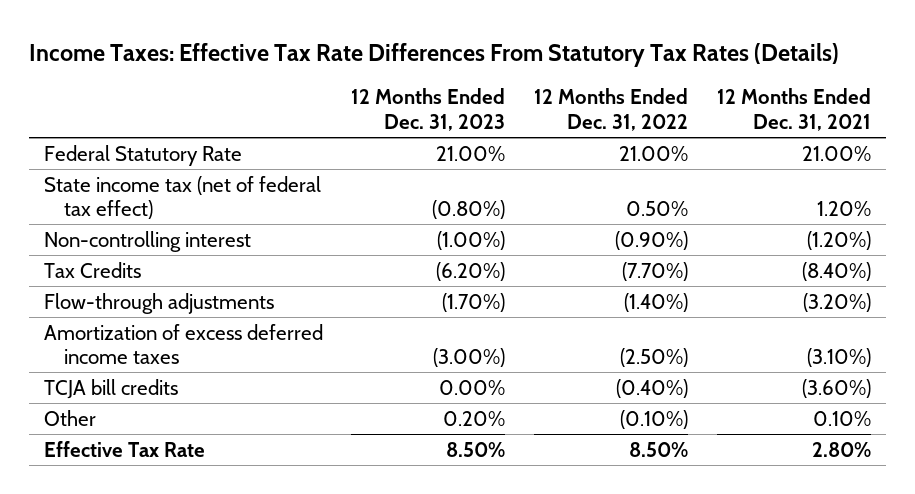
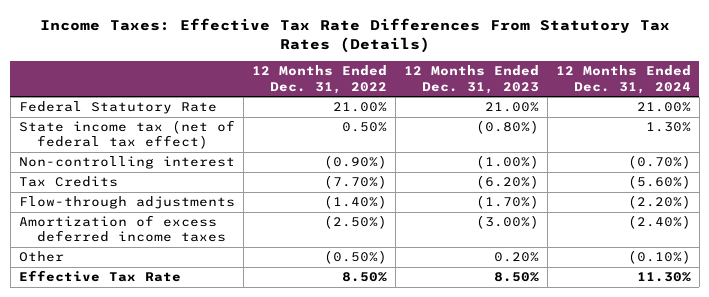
[717,88,872,131] 12 Months Ended Dec. 31, 2021 -> none
none -> [555,65,691,94] 12 Months Ended Dec. 31, 2024
[43,378,178,399] TCJA bill credits -> none
[620,409,689,429] (0.10%) -> [323,250,387,265] (0.50%)

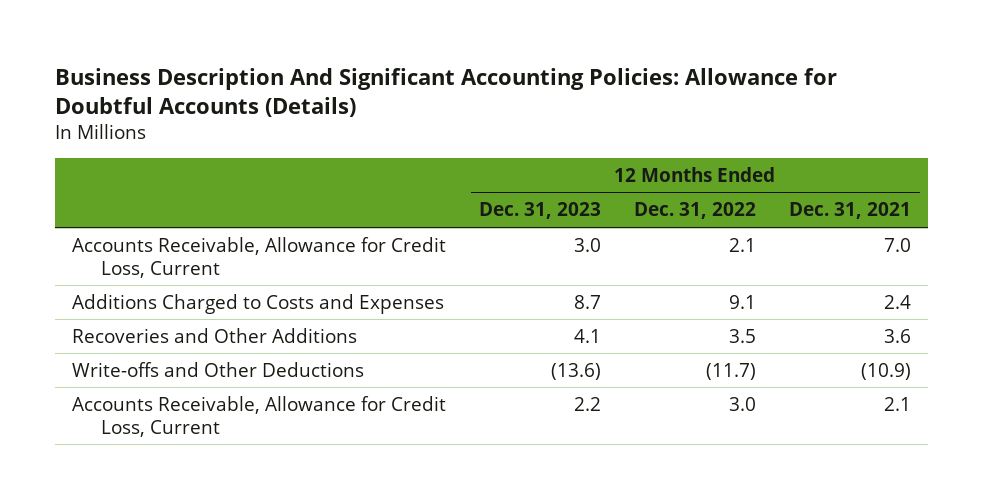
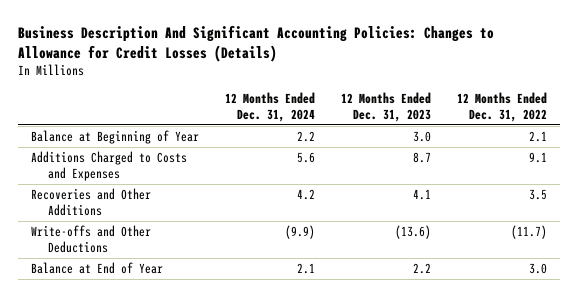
[55,67,838,117] Business Description And Significant Accounting Policies: Allowance for Doubtful Accounts (Details) -> [17,24,494,62] Business Description And Significant Accounting Policies: Changes to Allowance for Credit Losses (Details)
[789,202,912,220] Dec. 31, 2021 -> none
none -> [224,91,315,122] 12 Months Ended Dec. 31, 2024
[71,236,446,278] Accounts Receivable, Allowance for Credit Loss, Current -> [30,129,199,144] Balance at Beginning of Year
[71,395,446,437] Accounts Receivable, Allowance for Credit Loss, Current -> [30,261,163,274] Balance at End of Year

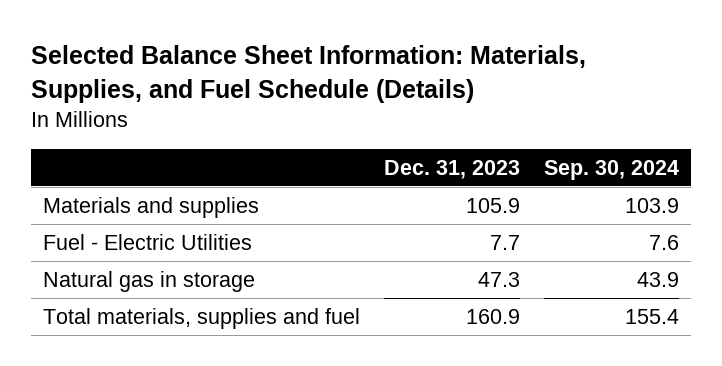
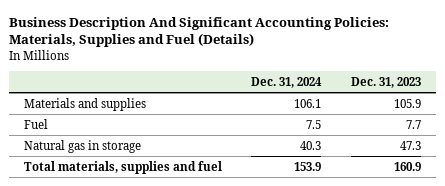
[30,45,586,103] Selected Balance Sheet Information: Materials, Supplies, and Fuel Schedule (Details) -> [9,16,390,48] Business Description And Significant Accounting Policies: Materials, Supplies and Fuel (Details)
[543,159,679,180] Sep. 30, 2024 -> none
none -> [251,76,323,88] Dec. 31, 2024
[42,233,252,250] Fuel - Electric Utilities -> [23,118,48,129] Fuel

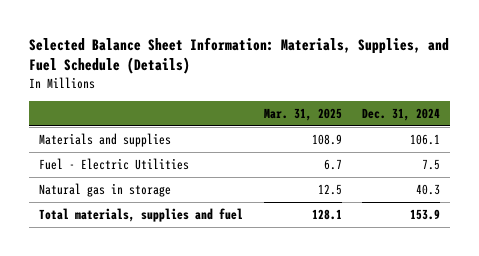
[9,16,390,48] Business Description And Significant Accounting Policies: Materials, Supplies and Fuel (Details) -> [29,36,450,75] Selected Balance Sheet Information: Materials, Supplies, and Fuel Schedule (Details)
[350,76,421,88] Dec. 31, 2023 -> none
none -> [263,108,342,122] Mar. 31, 2025
[23,118,48,129] Fuel -> [39,157,190,170] Fuel - Electric Utilities

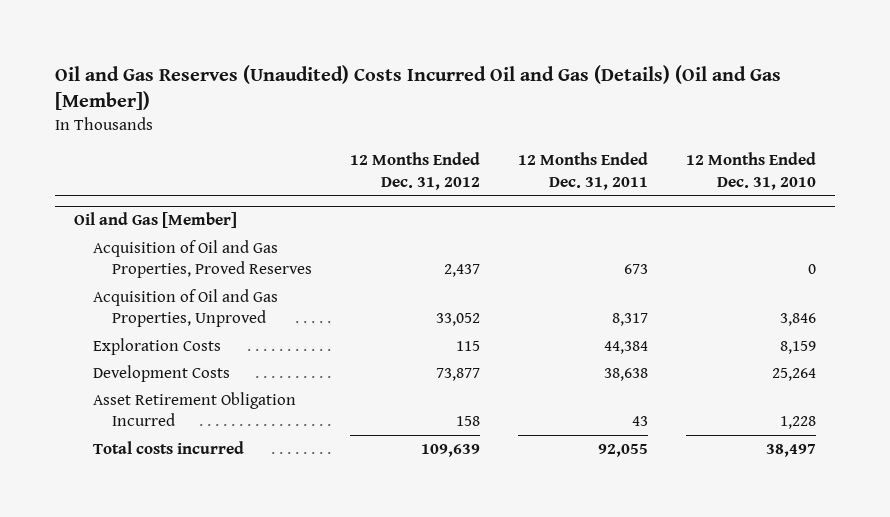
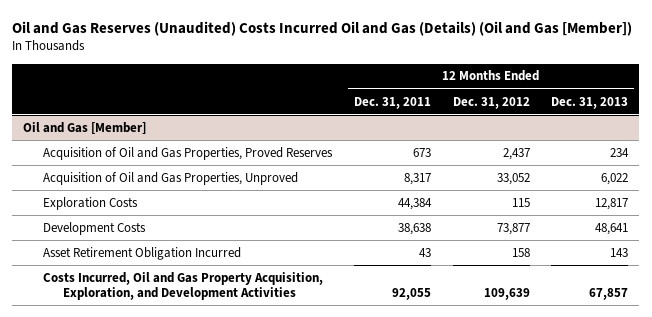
[686,152,817,190] 12 Months Ended Dec. 31, 2010 -> none
none -> [551,96,629,109] Dec. 31, 2013
[93,440,245,454] Total costs incurred -> [43,271,324,301] Costs Incurred, Oil and Gas Property Acquisition, Exploration, and Development Activities

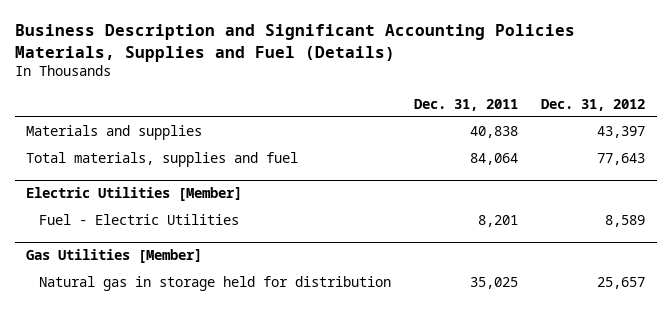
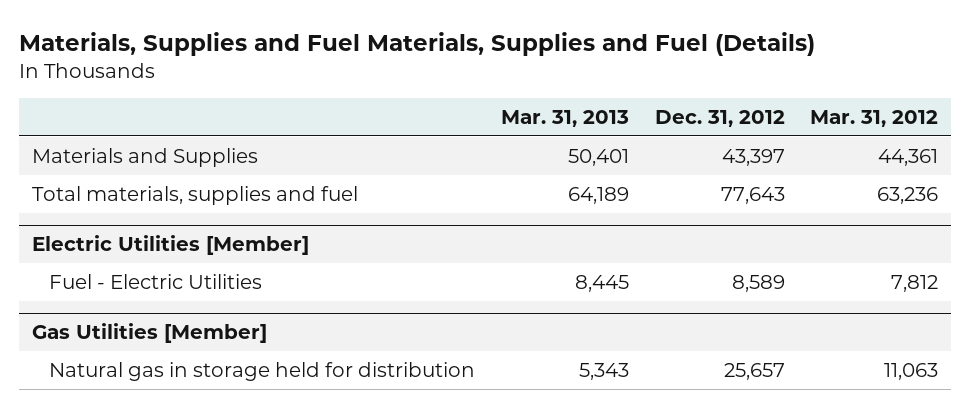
[14,24,575,62] Business Description and Significant Accounting Policies Materials, Supplies and Fuel (Details) -> [19,31,816,56] Materials, Supplies and Fuel Materials, Supplies and Fuel (Details)
[413,98,518,111] Dec. 31, 2011 -> none
none -> [500,109,629,127] Mar. 31, 2013
none -> [810,109,939,127] Mar. 31, 2012
[26,125,203,141] Materials and supplies -> [32,147,259,167] Materials and Supplies

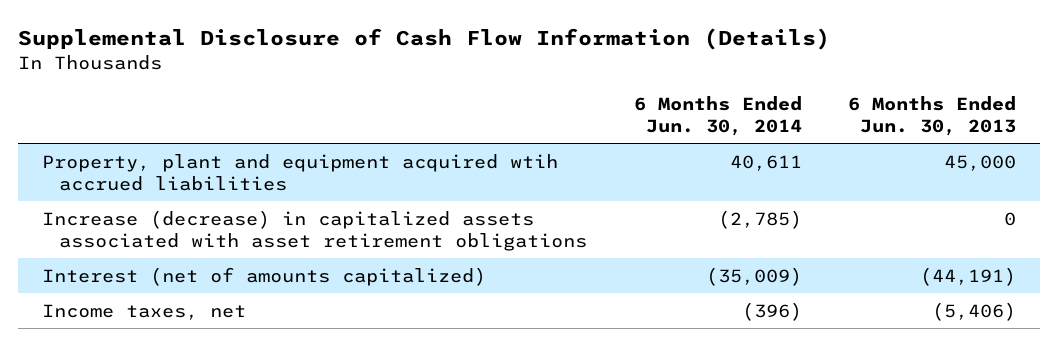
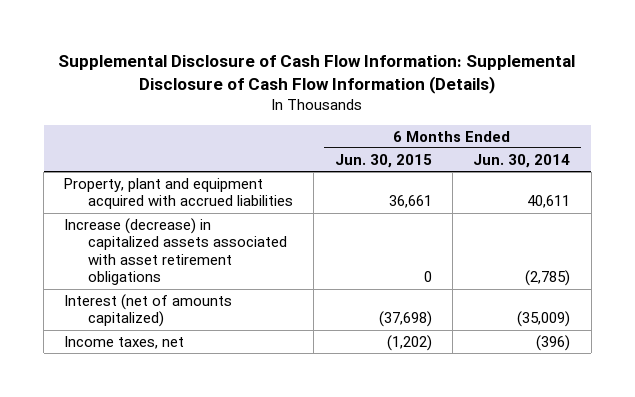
[18,28,831,51] Supplemental Disclosure of Cash Flow Information (Details) -> [58,54,576,94] Supplemental Disclosure of Cash Flow Information: Supplemental Disclosure of Cash Flow Information (Details)
[848,95,1017,136] 6 Months Ended Jun. 30, 2013 -> none
none -> [334,153,432,168] Jun. 30, 2015
[41,153,558,191] Property, plant and equipment acquired wtih accrued liabilities -> [64,177,293,210] Property, plant and equipment acquired with accrued liabilities

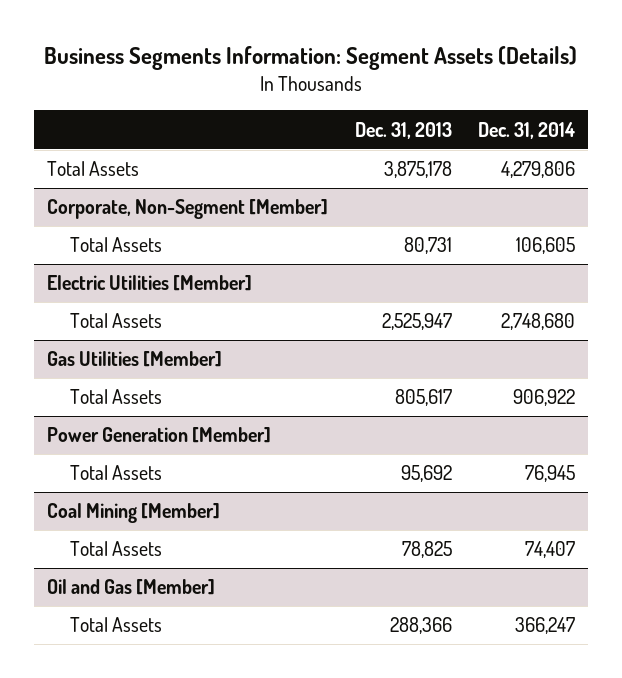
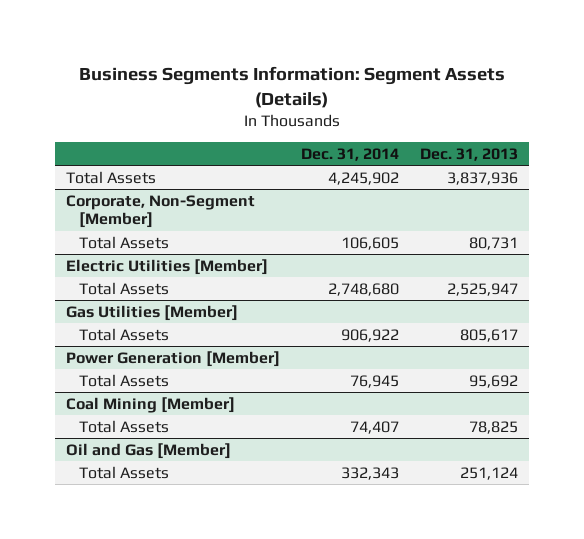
[383,161,452,179] 3,875,178 -> [447,171,519,185] 3,837,936
[500,161,575,179] 4,279,806 -> [328,171,400,185] 4,245,902
[389,617,452,635] 288,366 -> [460,466,519,480] 251,124
[514,617,575,635] 366,247 -> [341,466,400,480] 332,343

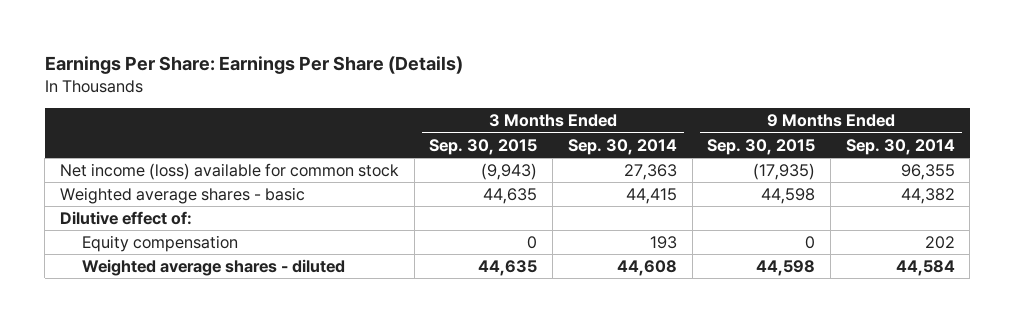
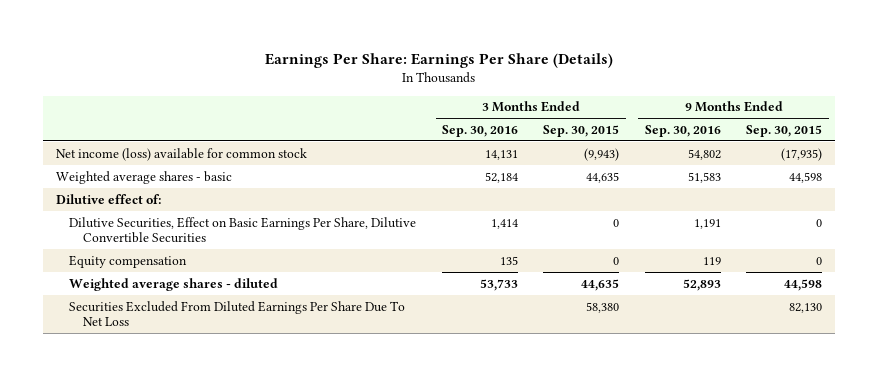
[567,138,677,155] Sep. 30, 2014 -> none
[845,138,955,155] Sep. 30, 2014 -> none
none -> [441,124,518,137] Sep. 30, 2016
none -> [644,124,721,137] Sep. 30, 2016
none -> [69,216,417,244] Dilutive Securities, Effect on Basic Earnings Per Share, Dilutive Convertible Securities
none -> [69,300,406,327] Securities Excluded From Diluted Earnings Per Share Due To Net Loss

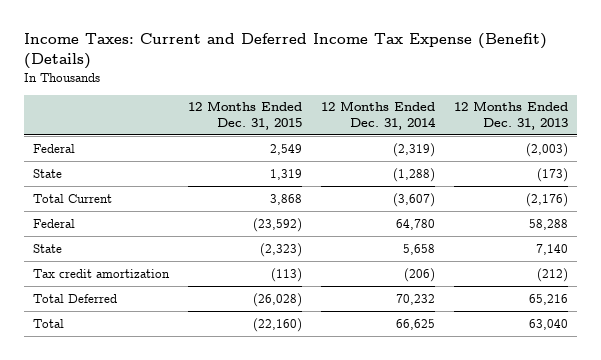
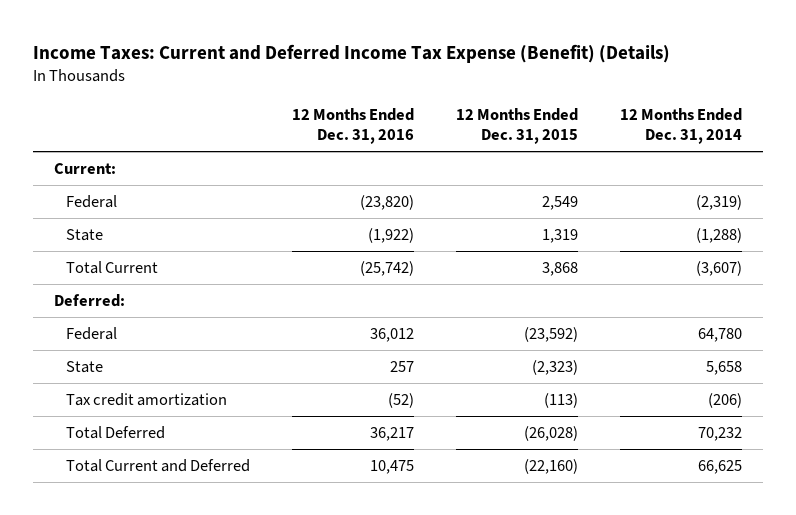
[453,101,568,130] 12 Months Ended Dec. 31, 2013 -> none
none -> [292,107,415,145] 12 Months Ended Dec. 31, 2016
none -> [53,163,116,175] Current:
none -> [53,294,125,308] Deferred:
[33,318,65,328] Total -> [66,459,251,473] Total Current and Deferred

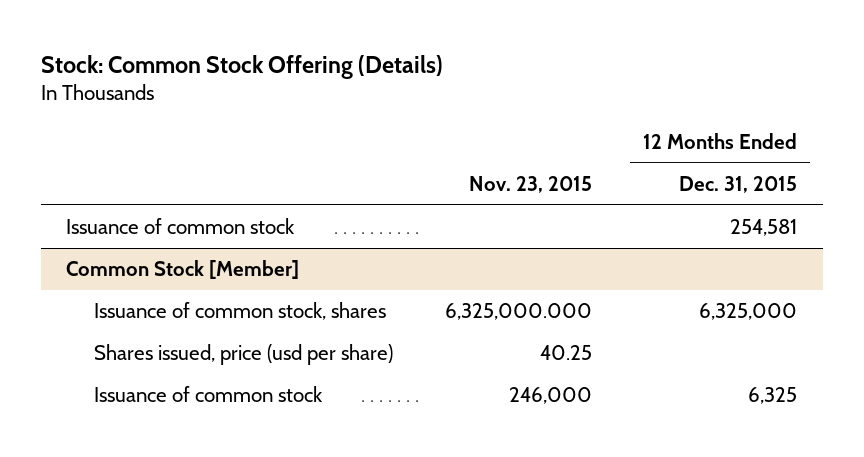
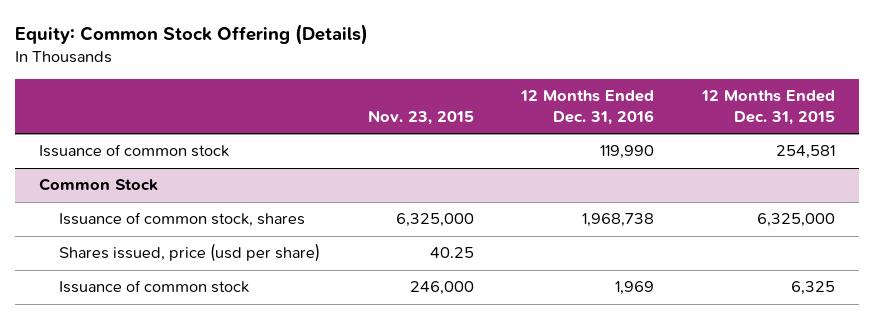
[40,54,443,79] Stock: Common Stock Offering (Details) -> [15,24,369,46] Equity: Common Stock Offering (Details)
none -> [520,90,655,126] 12 Months Ended Dec. 31, 2016
[66,260,300,280] Common Stock [Member] -> [38,178,158,192] Common Stock
[444,303,592,321] 6,325,000.000 -> [395,213,474,228] 6,325,000

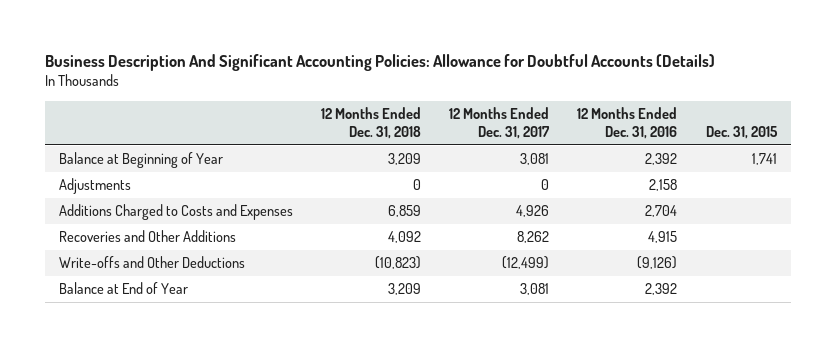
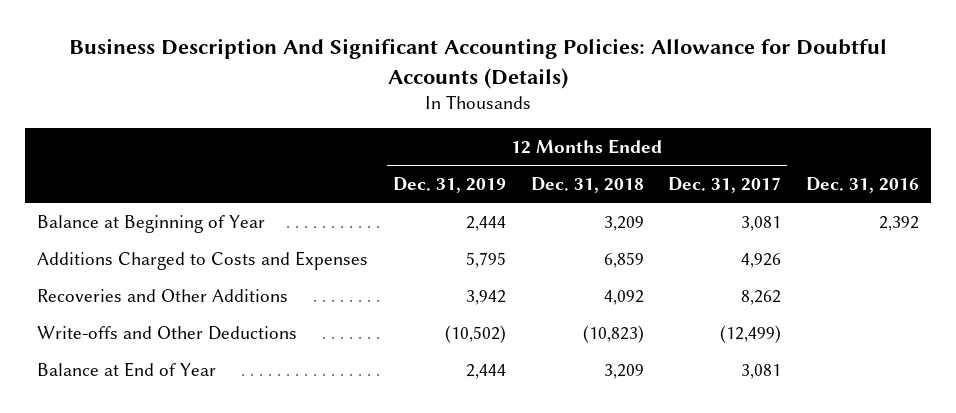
[577,106,678,139] 12 Months Ended Dec. 31, 2016 -> none
[705,125,778,139] Dec. 31, 2015 -> none
none -> [392,176,506,193] Dec. 31, 2019
none -> [806,176,920,193] Dec. 31, 2016
[58,178,131,195] Adjustments -> none

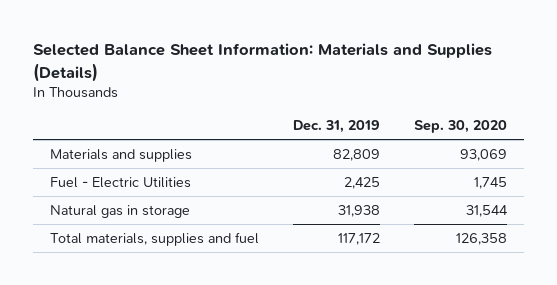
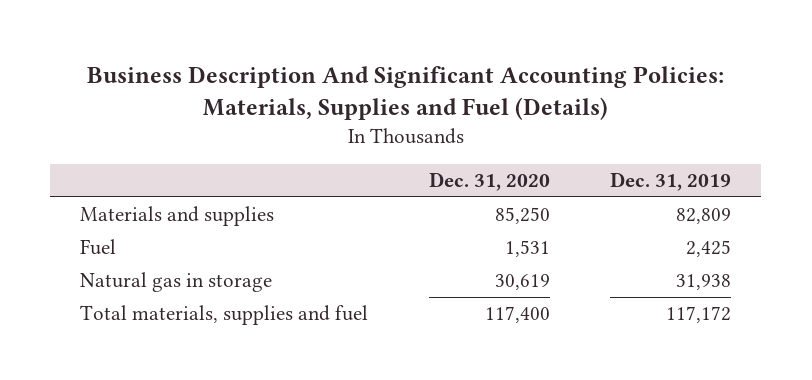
[32,43,492,82] Selected Balance Sheet Information: Materials and Supplies (Details) -> [86,65,724,121] Business Description And Significant Accounting Policies: Materials, Supplies and Fuel (Details)
[414,120,508,134] Sep. 30, 2020 -> none
none -> [428,172,550,192] Dec. 31, 2020
[50,176,192,188] Fuel - Electric Utilities -> [80,239,117,256] Fuel

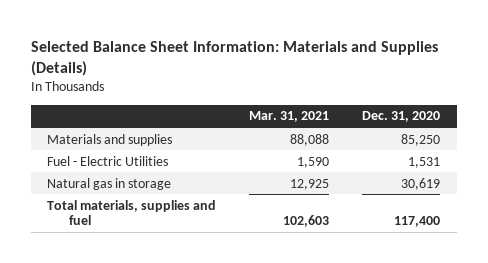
[86,65,724,121] Business Description And Significant Accounting Policies: Materials, Supplies and Fuel (Details) -> [30,40,438,77] Selected Balance Sheet Information: Materials and Supplies (Details)
[610,172,732,192] Dec. 31, 2019 -> none
none -> [249,111,330,123] Mar. 31, 2021
[80,239,117,256] Fuel -> [47,155,169,166] Fuel - Electric Utilities

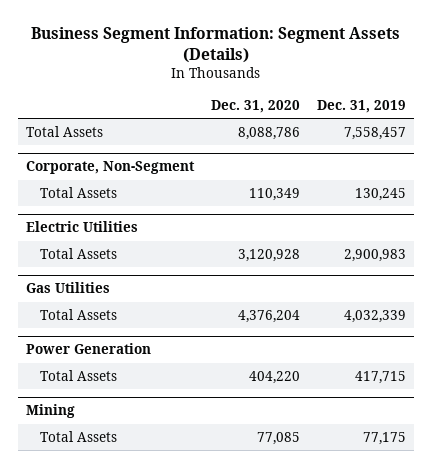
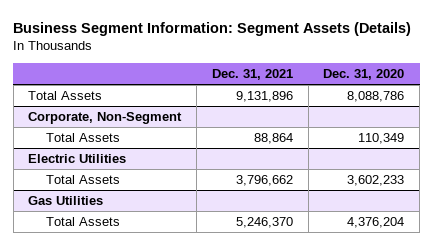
[316,99,406,113] Dec. 31, 2019 -> none
none -> [211,68,293,80] Dec. 31, 2021
[238,249,301,263] 3,120,928 -> [347,175,405,187] 3,602,233
[26,343,152,355] Power Generation -> none
[39,370,117,382] Total Assets -> none
[26,404,76,419] Mining -> none
[39,431,117,443] Total Assets -> none

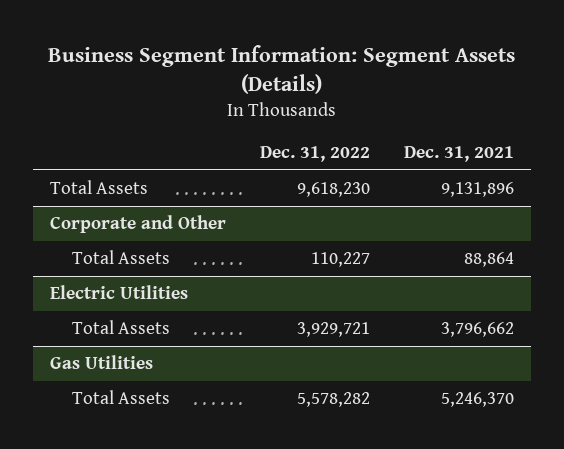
[323,68,405,80] Dec. 31, 2020 -> none
none -> [260,146,371,163] Dec. 31, 2022
[28,112,183,125] Corporate, Non-Segment -> [49,215,226,234] Corporate and Other

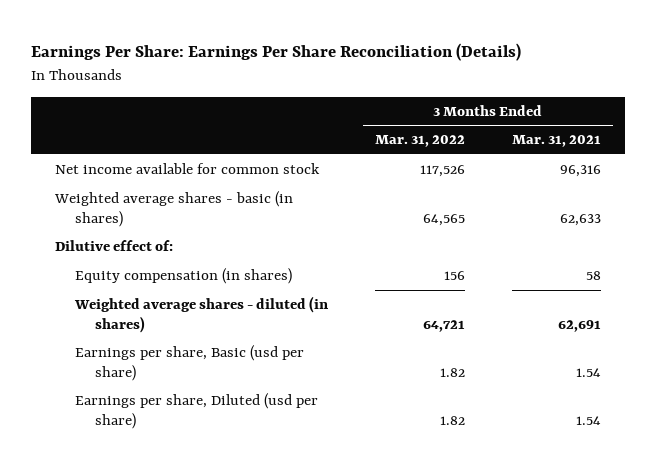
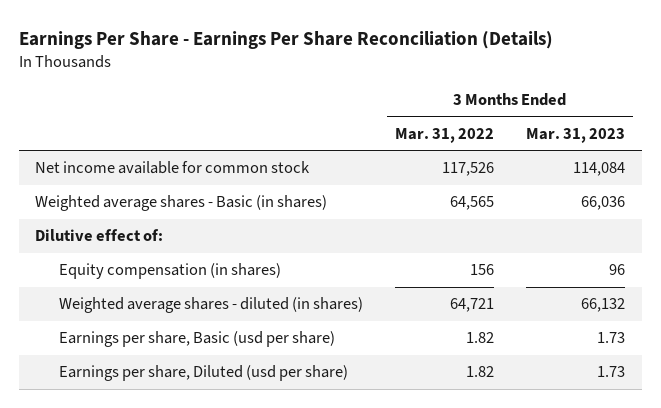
[31,43,522,62] Earnings Per Share: Earnings Per Share Reconciliation (Details) -> [19,30,554,49] Earnings Per Share - Earnings Per Share Reconciliation (Details)
[512,135,602,148] Mar. 31, 2021 -> none
none -> [526,127,626,143] Mar. 31, 2023
[54,191,294,227] Weighted average shares - basic (in shares) -> [35,195,328,212] Weighted average shares - Basic (in shares)

